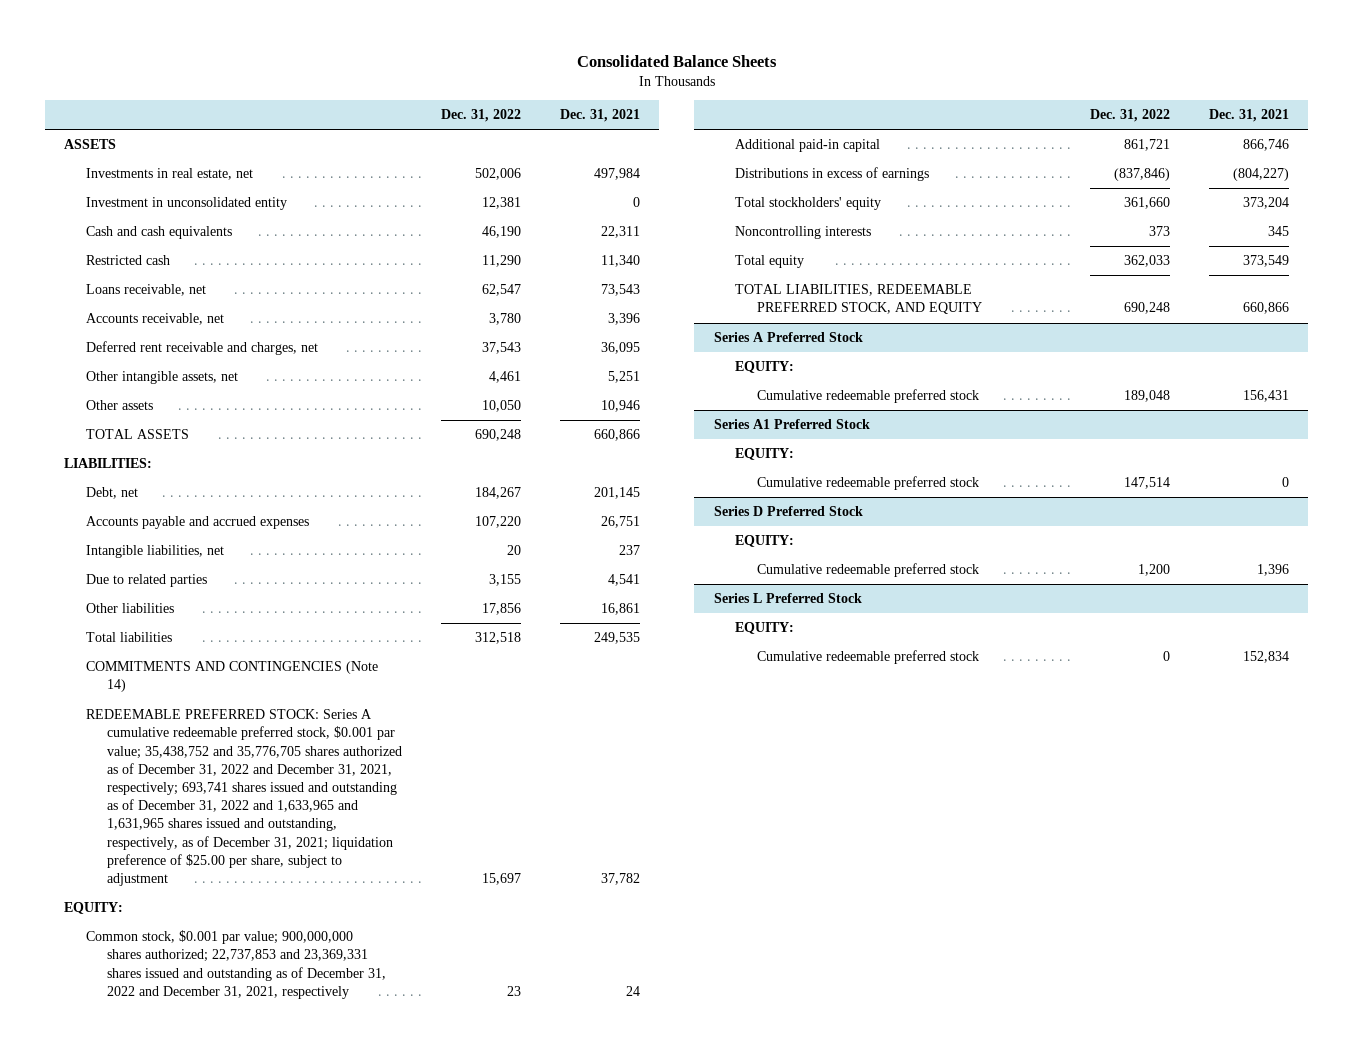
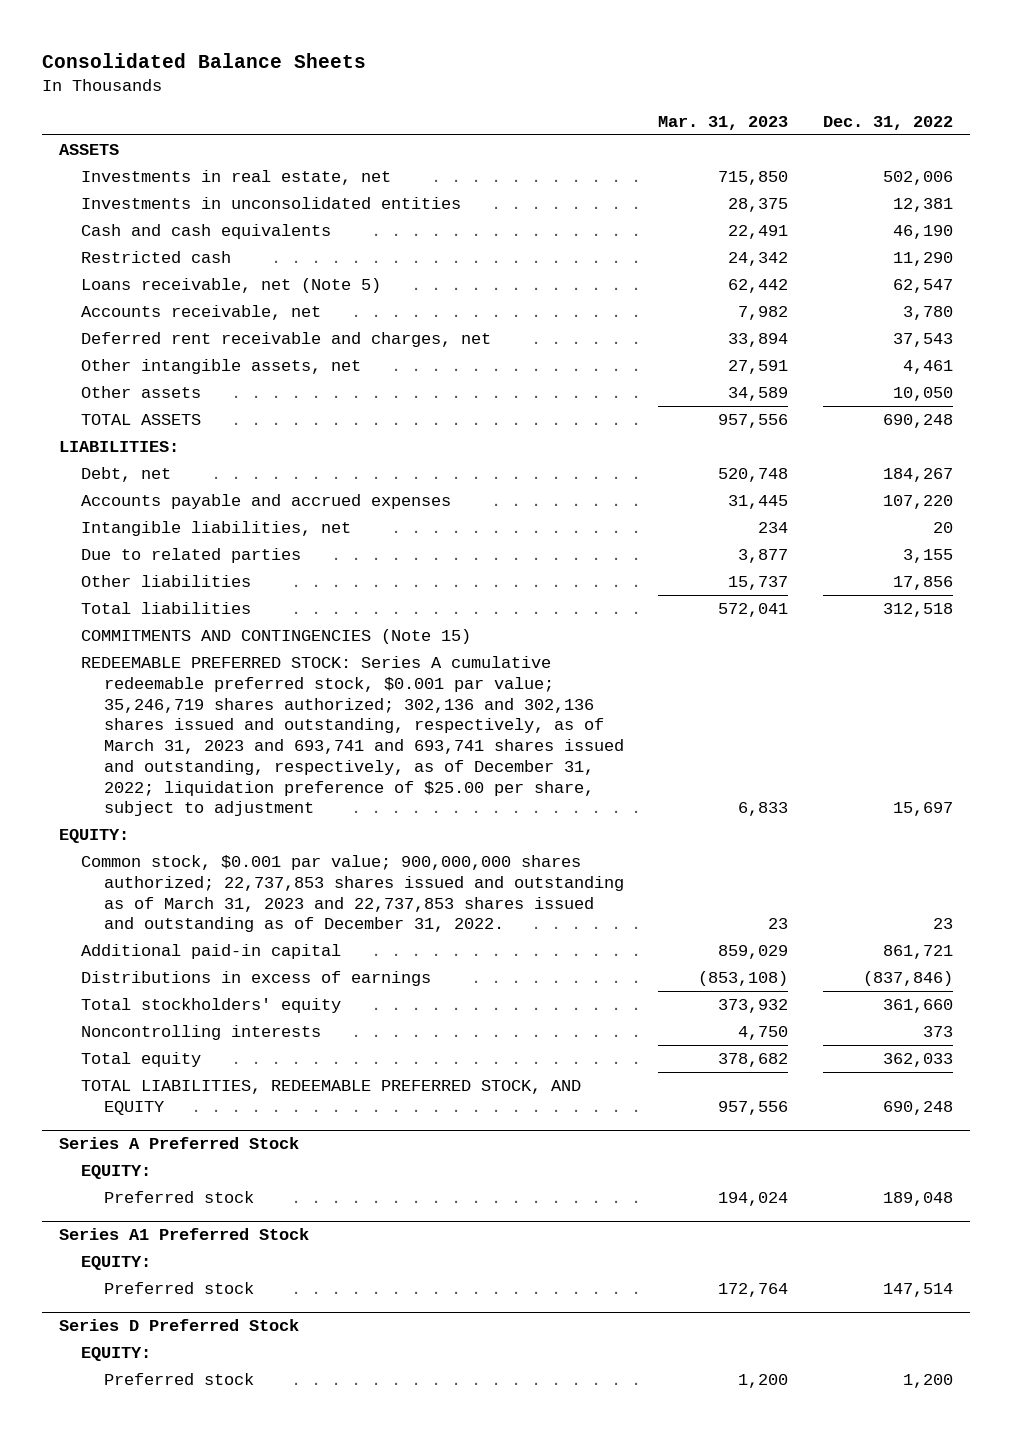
[559,109,640,123] Dec. 31, 2021 -> none
none -> [658,116,789,131] Mar. 31, 2023
[85,197,287,211] Investment in unconsolidated entity -> [81,197,462,210] Investments in unconsolidated entities
[85,284,206,297] Loans receivable, net -> [81,278,382,294] Loans receivable, net (Note 5)
[85,661,378,693] COMMITMENTS AND CONTINGENCIES (Note 14) -> [81,629,472,645] COMMITMENTS AND CONTINGENCIES (Note 15)
[85,709,403,887] REDEEMABLE PREFERRED STOCK: Series A cumulative redeemable preferred stock, $0.001 par value; 35,438,752 and 35,776,705 shares authorized as of December 31, 2022 and December 31, 2021, respectively; 693,741 shares issued and outstanding as of December 31, 2022 and 1,633,965 and 1,631,965 shares issued and outstanding, respectively, as of December 31, 2021; liquidation preference of $25.00 per share, subject to adjustment -> [81,656,624,817] REDEEMABLE PREFERRED STOCK: Series A cumulative redeemable preferred stock, $0.001 par value; 35,246,719 shares authorized; 302,136 and 302,136 shares issued and outstanding, respectively, as of March 31, 2023 and 693,741 and 693,741 shares issued and outstanding, respectively, as of December 31, 2022; liquidation preference of $25.00 per share, subject to adjustment
[85,930,387,999] Common stock, $0.001 par value; 900,000,000 shares authorized; 22,737,853 and 23,369,331 shares issued and outstanding as of December 31, 2022 and December 31, 2021, respectively -> [81,855,624,933] Common stock, $0.001 par value; 900,000,000 shares authorized; 22,737,853 shares issued and outstanding as of March 31, 2023 and 22,737,853 shares issued and outstanding as of December 31, 2022.
[756,389,979,404] Cumulative redeemable preferred stock -> [103,1191,254,1204] Preferred stock
[756,476,979,491] Cumulative redeemable preferred stock -> [103,1282,254,1295] Preferred stock
[713,593,862,604] Series L Preferred Stock -> none
[735,622,795,635] EQUITY: -> none
[756,650,979,665] Cumulative redeemable preferred stock -> none
[756,563,979,578] Cumulative redeemable preferred stock -> [103,1373,254,1386] Preferred stock

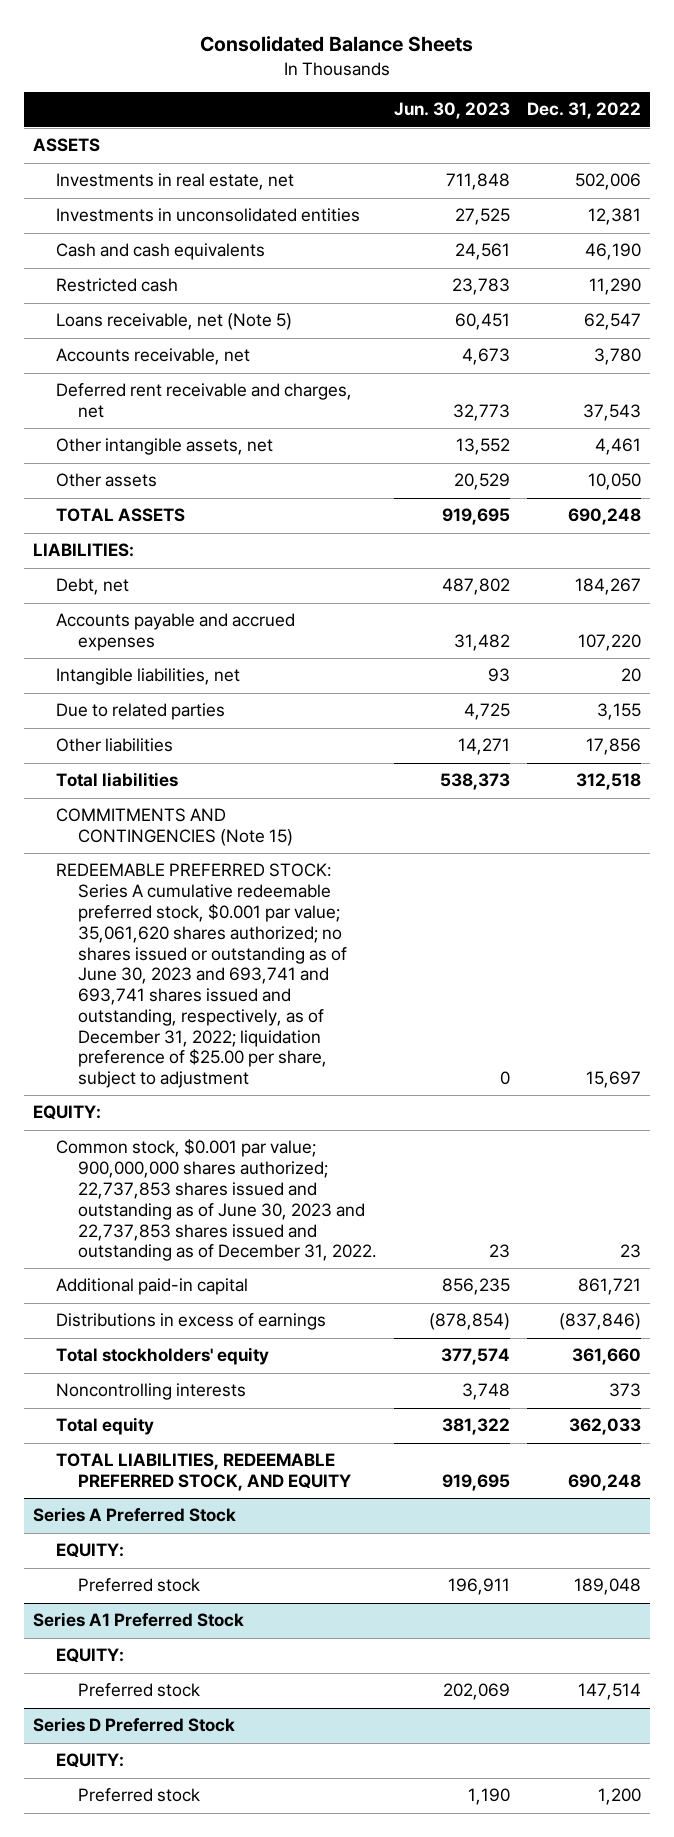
[658,116,789,131] Mar. 31, 2023 -> none
none -> [393,102,510,120] Jun. 30, 2023
[81,656,624,817] REDEEMABLE PREFERRED STOCK: Series A cumulative redeemable preferred stock, $0.001 par value; 35,246,719 shares authorized; 302,136 and 302,136 shares issued and outstanding, respectively, as of March 31, 2023 and 693,741 and 693,741 shares issued and outstanding, respectively, as of December 31, 2022; liquidation preference of $25.00 per share, subject to adjustment -> [55,863,348,1089] REDEEMABLE PREFERRED STOCK: Series A cumulative redeemable preferred stock, $0.001 par value; 35,061,620 shares authorized; no shares issued or outstanding as of June 30, 2023 and 693,741 and 693,741 shares issued and outstanding, respectively, as of December 31, 2022; liquidation preference of $25.00 per share, subject to adjustment
[81,855,624,933] Common stock, $0.001 par value; 900,000,000 shares authorized; 22,737,853 shares issued and outstanding as of March 31, 2023 and 22,737,853 shares issued and outstanding as of December 31, 2022. -> [55,1139,377,1262] Common stock, $0.001 par value; 900,000,000 shares authorized; 22,737,853 shares issued and outstanding as of June 30, 2023 and 22,737,853 shares issued and outstanding as of December 31, 2022.

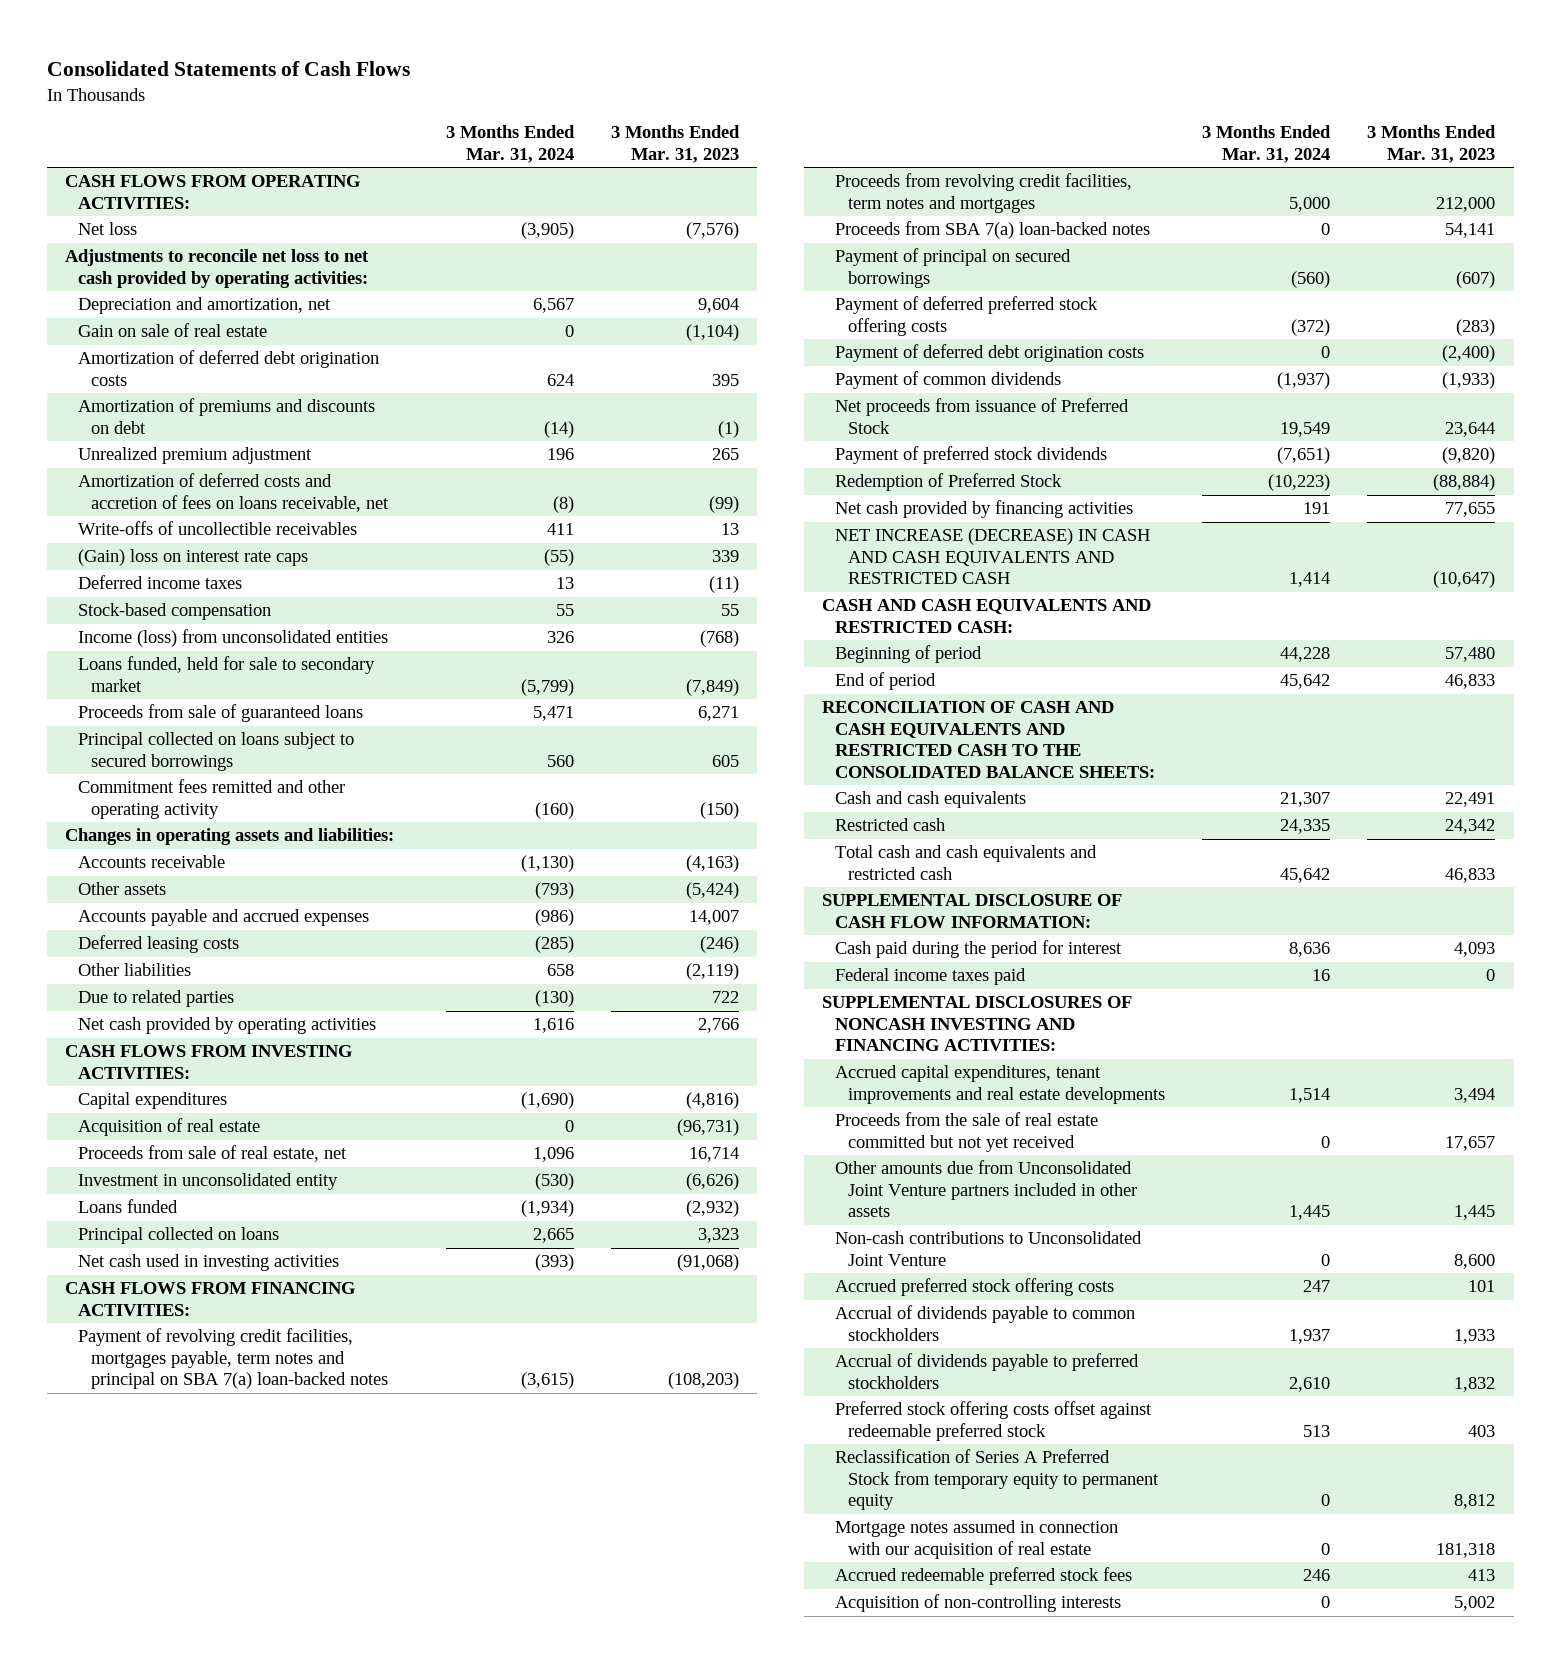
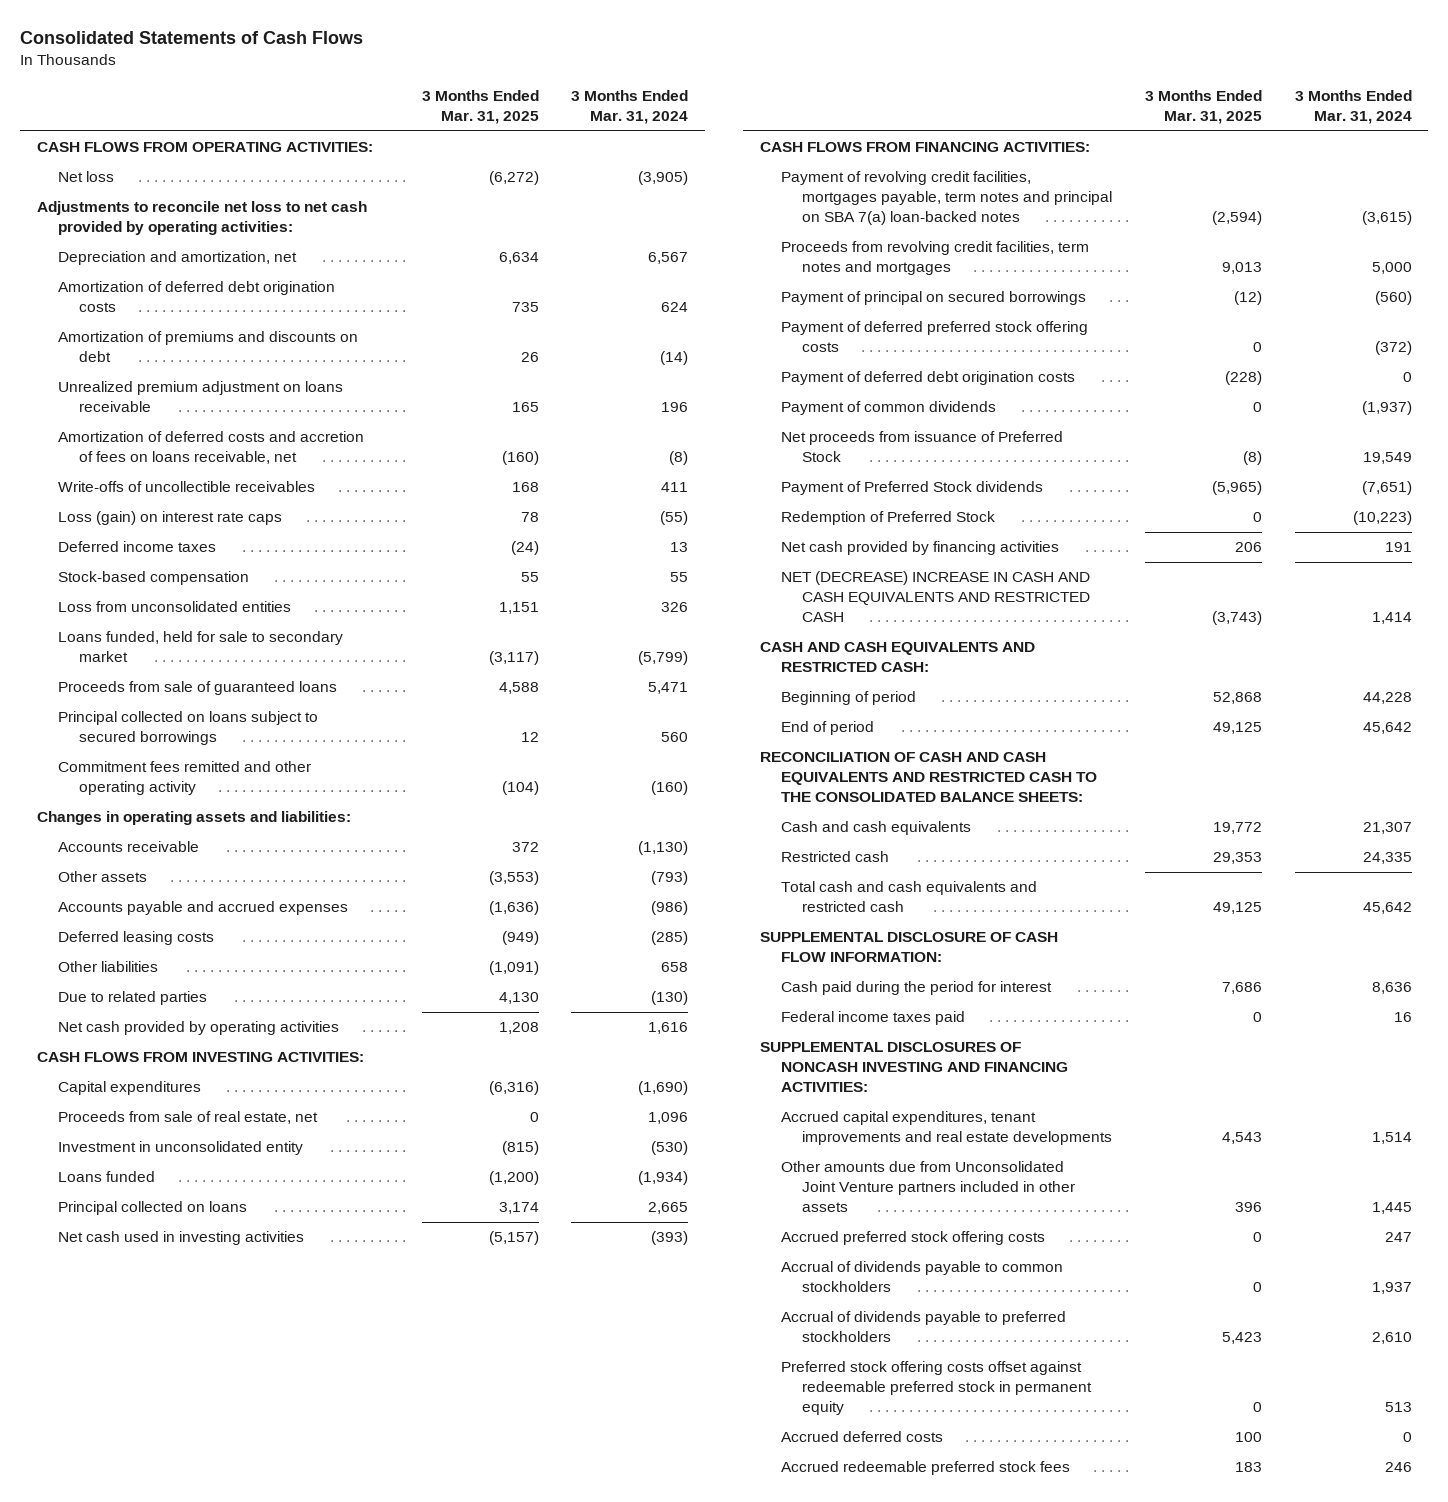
[610,125,740,163] 3 Months Ended Mar. 31, 2023 -> none
none -> [421,90,539,124] 3 Months Ended Mar. 31, 2025
[78,323,268,338] Gain on sale of real estate -> none
[78,447,313,465] Unrealized premium adjustment -> [57,381,343,413] Unrealized premium adjustment on loans receivable
[78,549,309,567] (Gain) loss on interest rate caps -> [57,511,282,526] Loss (gain) on interest rate caps
[78,629,389,648] Income (loss) from unconsolidated entities -> [57,601,291,613] Loss from unconsolidated entities
[78,1118,261,1137] Acquisition of real estate -> none
[835,221,1151,240] Proceeds from SBA 7(a) loan-backed notes -> none
[835,446,1108,465] Payment of preferred stock dividends -> [781,481,1044,496] Payment of Preferred Stock dividends
[835,528,1151,585] NET INCREASE (DECREASE) IN CASH AND CASH EQUIVALENTS AND RESTRICTED CASH -> [781,571,1091,623] NET (DECREASE) INCREASE IN CASH AND CASH EQUIVALENTS AND RESTRICTED CASH
[835,1112,1099,1152] Proceeds from the sale of real estate committed but not yet received -> none
[835,1231,1143,1266] Non-cash contributions to Unconsolidated Joint Venture -> none
[835,1449,1160,1511] Reclassification of Series A Preferred Stock from temporary equity to permanent equity -> none
[835,1520,1119,1559] Mortgage notes assumed in connection with our acquisition of real estate -> none
[835,1401,1153,1441] Preferred stock offering costs offset against redeemable preferred stock -> [781,1361,1093,1416] Preferred stock offering costs offset against redeemable preferred stock in permanent equity
none -> [781,1431,944,1443] Accrued deferred costs
[835,1594,1122,1613] Acquisition of non-controlling interests -> none

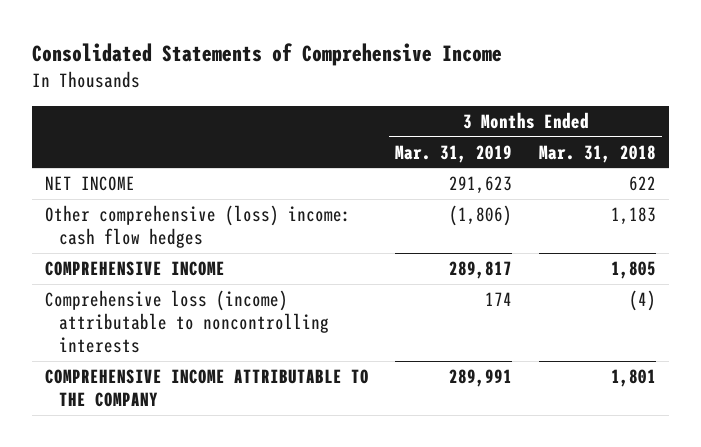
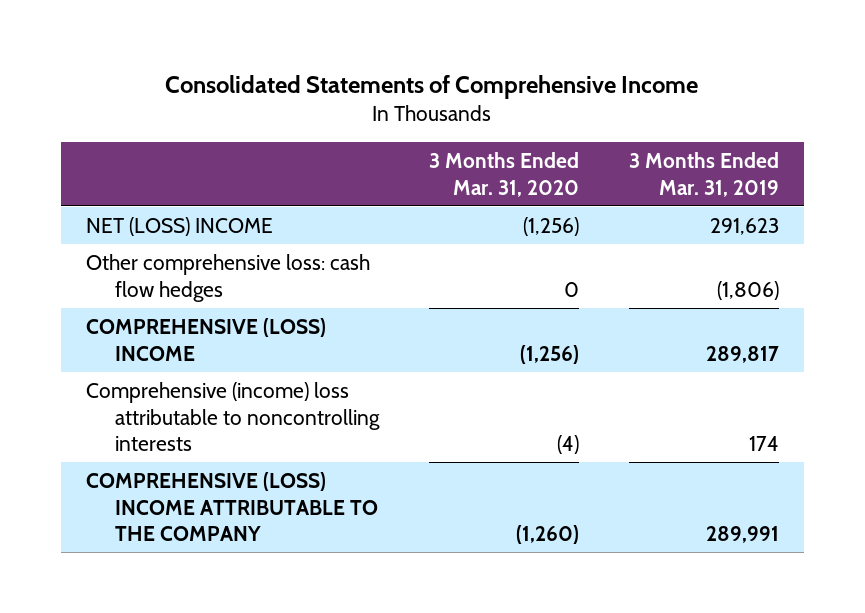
[538,144,656,163] Mar. 31, 2018 -> none
none -> [429,151,580,197] 3 Months Ended Mar. 31, 2020
[44,175,135,191] NET INCOME -> [85,216,273,236] NET (LOSS) INCOME
[44,204,351,249] Other comprehensive (loss) income: cash flow hedges -> [85,253,370,302] Other comprehensive loss: cash flow hedges
[44,260,225,276] COMPREHENSIVE INCOME -> [85,317,326,361] COMPREHENSIVE (LOSS) INCOME
[44,289,329,354] Comprehensive loss (income) attributable to noncontrolling interests -> [85,381,381,452] Comprehensive (income) loss attributable to noncontrolling interests
[44,368,369,408] COMPREHENSIVE INCOME ATTRIBUTABLE TO THE COMPANY -> [85,471,379,542] COMPREHENSIVE (LOSS) INCOME ATTRIBUTABLE TO THE COMPANY

